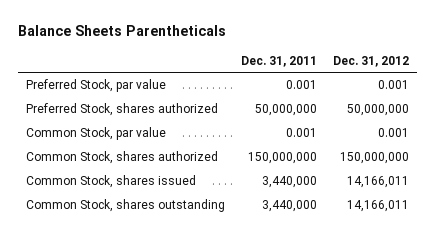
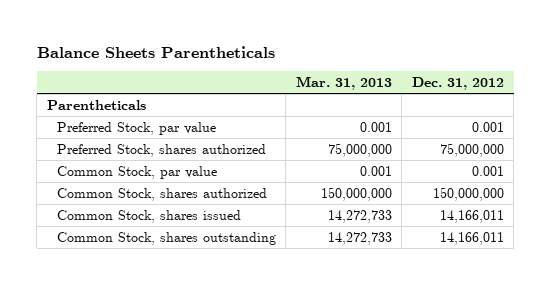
[240,55,317,67] Dec. 31, 2011 -> none
none -> [295,75,392,90] Mar. 31, 2013
none -> [46,99,146,110] Parentheticals
[347,104,410,117] 50,000,000 -> [439,142,504,157] 75,000,000

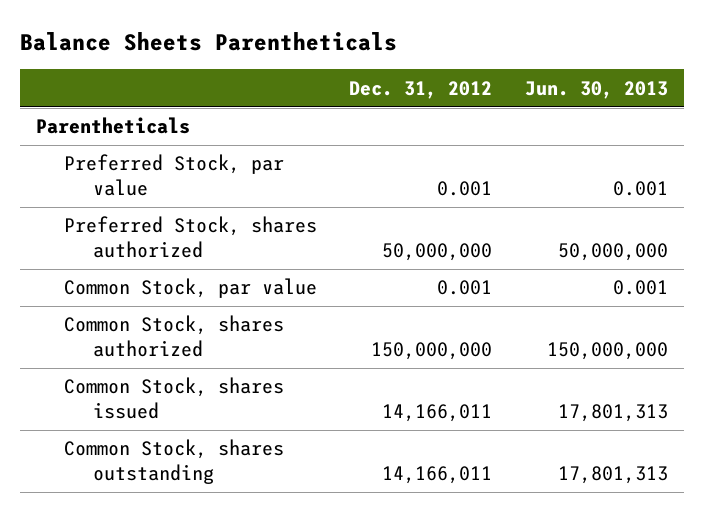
[295,75,392,90] Mar. 31, 2013 -> none
none -> [524,80,668,99] Jun. 30, 2013
[439,142,504,157] 75,000,000 -> [382,243,493,262] 50,000,000

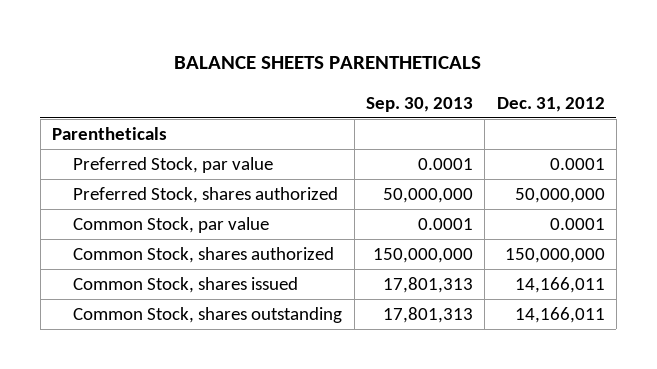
[19,31,397,51] Balance Sheets Parentheticals -> [174,56,482,70] BALANCE SHEETS PARENTHETICALS
[524,80,668,99] Jun. 30, 2013 -> none
none -> [365,96,473,112] Sep. 30, 2013
[437,181,493,197] 0.001 -> [549,158,605,171] 0.0001
[437,280,493,296] 0.001 -> [549,218,605,231] 0.0001

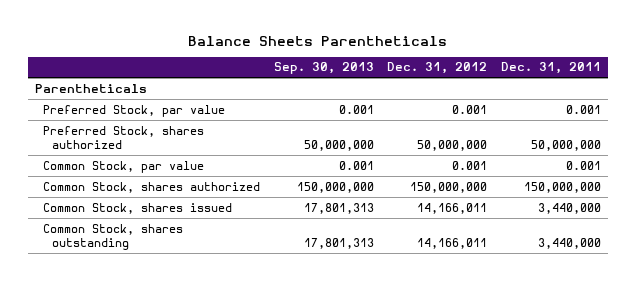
[174,56,482,70] BALANCE SHEETS PARENTHETICALS -> [187,35,447,46] Balance Sheets Parentheticals
none -> [500,62,601,75] Dec. 31, 2011
[417,158,473,171] 0.0001 -> [338,104,374,114] 0.001
[549,158,605,171] 0.0001 -> [452,104,488,114] 0.001
[417,218,473,231] 0.0001 -> [338,160,374,170] 0.001
[549,218,605,231] 0.0001 -> [452,160,488,170] 0.001

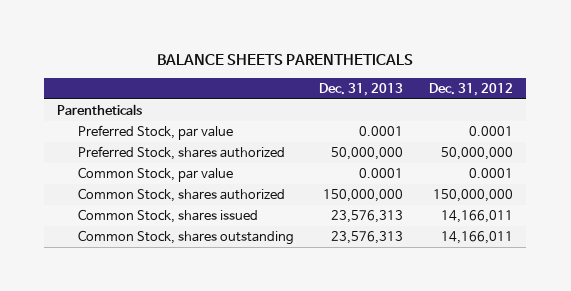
[187,35,447,46] Balance Sheets Parentheticals -> [157,53,414,65] BALANCE SHEETS PARENTHETICALS
[273,62,374,75] Sep. 30, 2013 -> none
[500,62,601,75] Dec. 31, 2011 -> none
none -> [319,83,404,97] Dec. 31, 2013
[452,104,488,114] 0.001 -> [469,126,514,137] 0.0001
[452,160,488,170] 0.001 -> [469,168,514,179] 0.0001

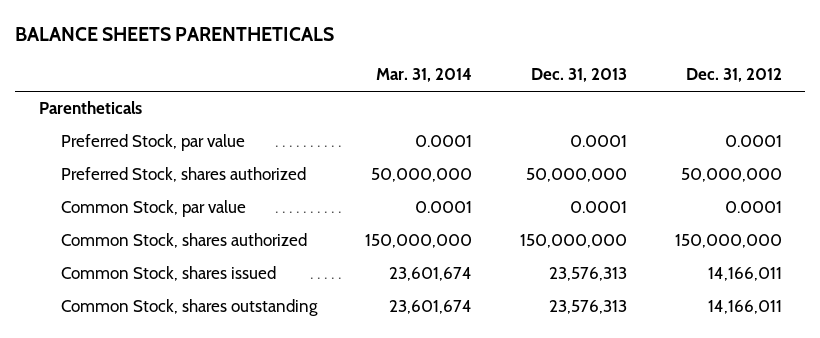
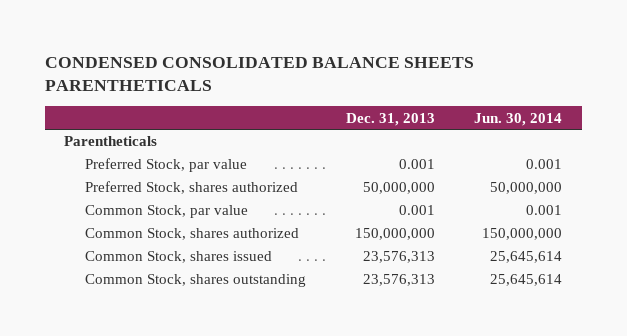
[14,27,334,42] BALANCE SHEETS PARENTHETICALS -> [44,56,474,92] CONDENSED CONSOLIDATED BALANCE SHEETS PARENTHETICALS
[375,68,472,83] Mar. 31, 2014 -> none
[685,68,782,83] Dec. 31, 2012 -> none
none -> [474,112,563,126] Jun. 30, 2014
[569,135,627,148] 0.0001 -> [398,159,435,170] 0.001
[569,201,627,214] 0.0001 -> [398,205,435,216] 0.001

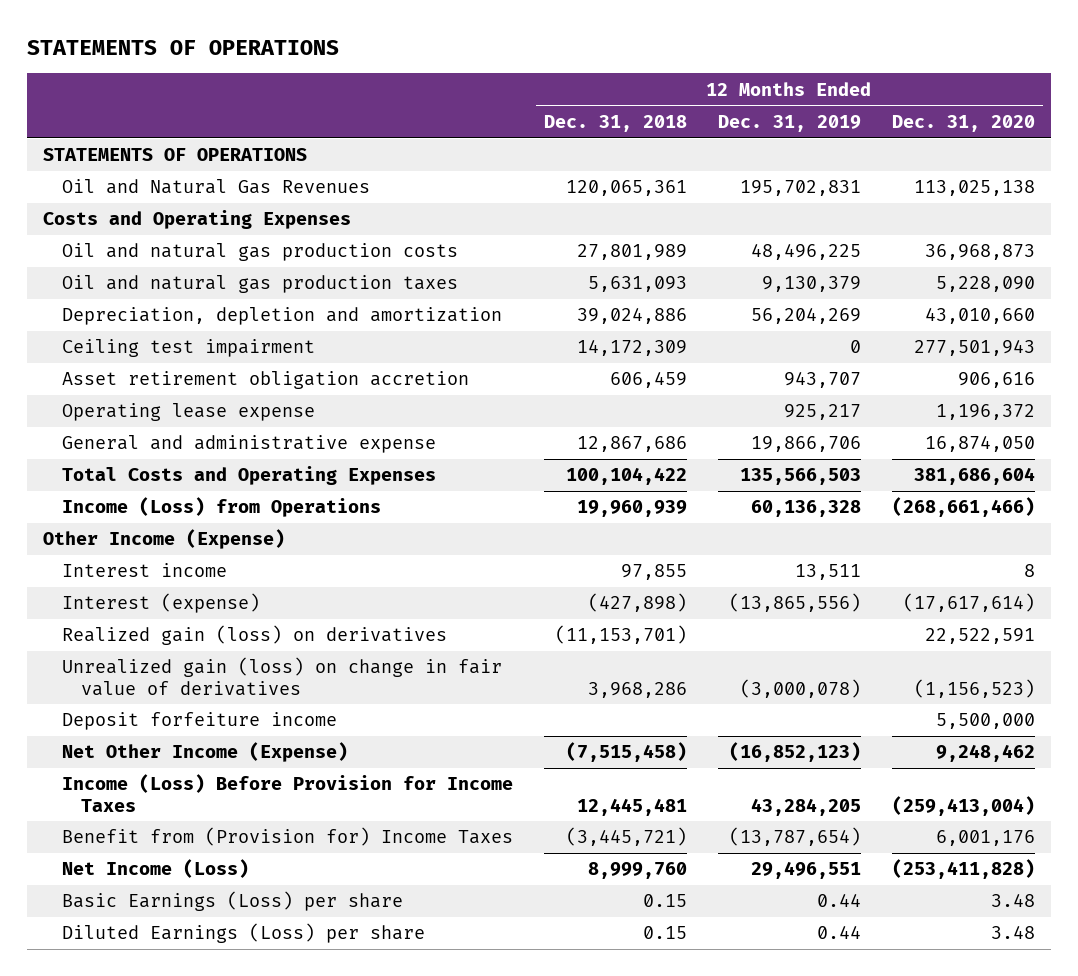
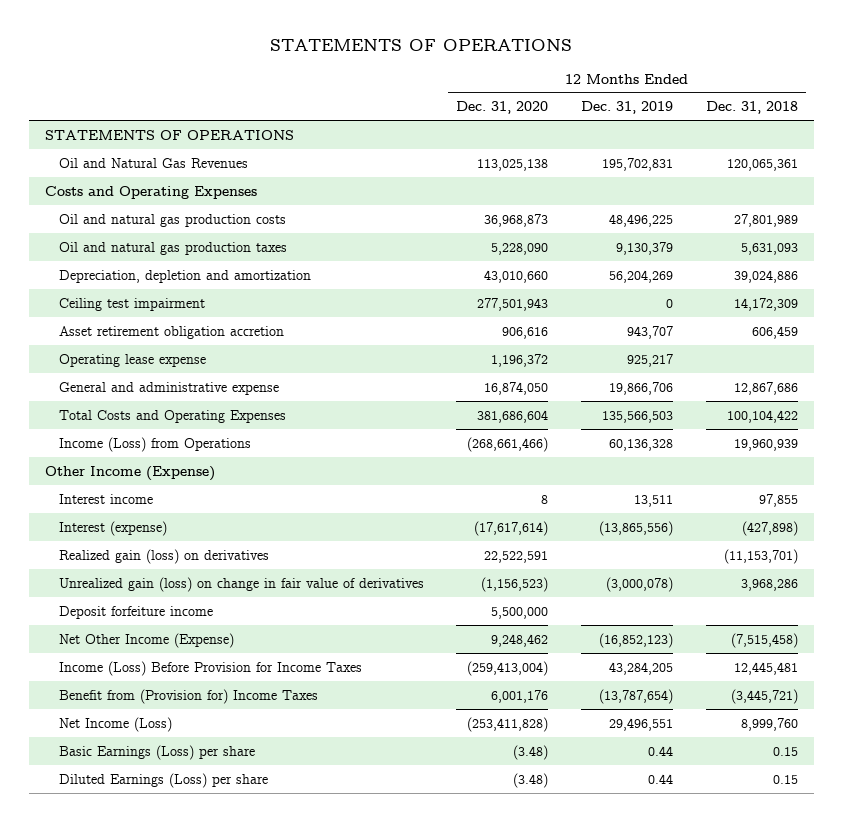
[991,894,1036,908] 3.48 -> [513,744,549,760] (3.48)
[991,926,1036,940] 3.48 -> [513,772,549,788] (3.48)

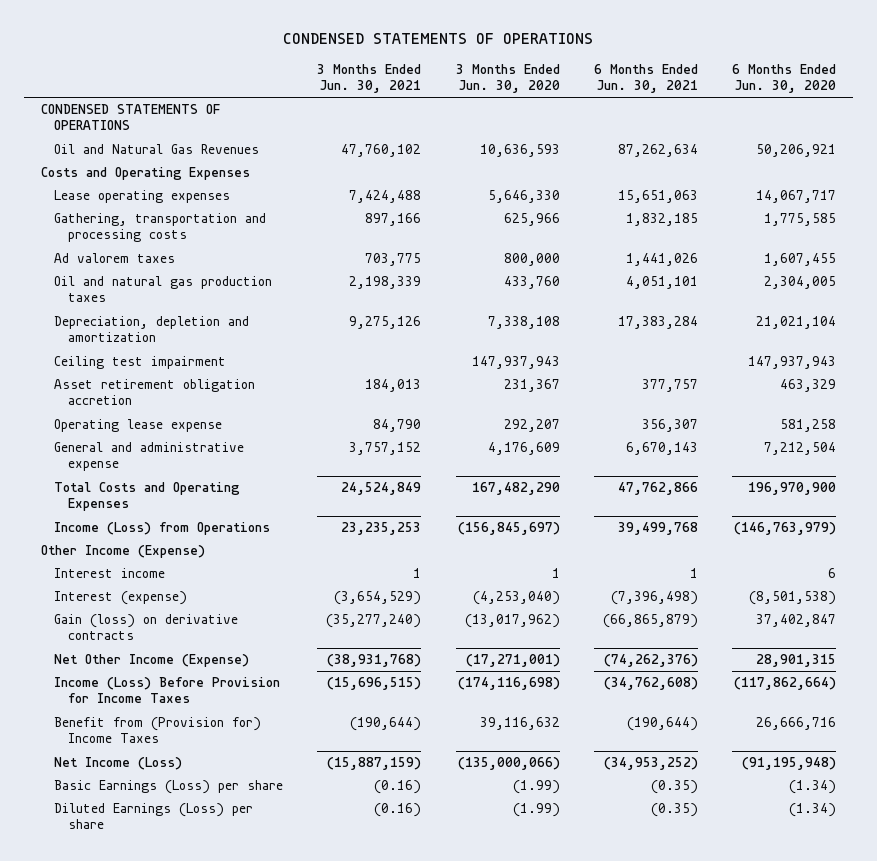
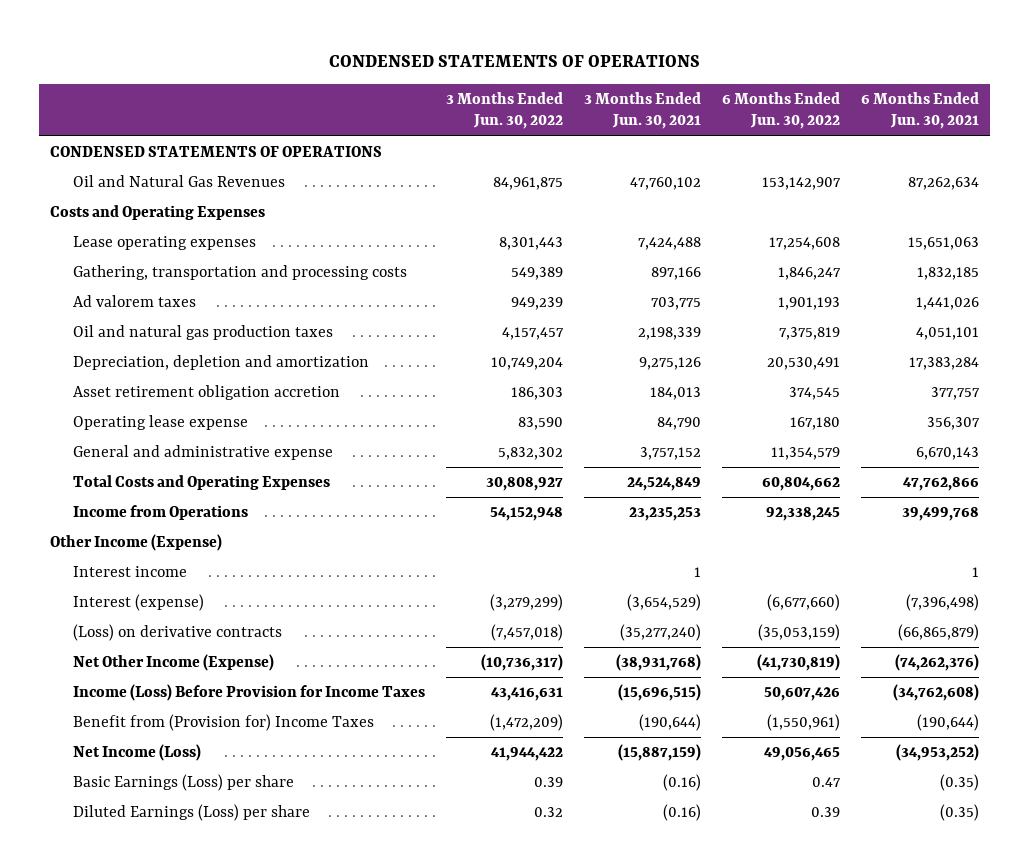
[455,63,560,93] 3 Months Ended Jun. 30, 2020 -> none
[732,63,837,93] 6 Months Ended Jun. 30, 2020 -> none
none -> [446,92,564,130] 3 Months Ended Jun. 30, 2022
none -> [722,92,841,130] 6 Months Ended Jun. 30, 2022
[54,356,227,370] Ceiling test impairment -> none
[54,522,271,536] Income (Loss) from Operations -> [73,505,249,521] Income from Operations
[54,614,239,641] Gain (loss) on derivative contracts -> [73,624,283,642] (Loss) on derivative contracts

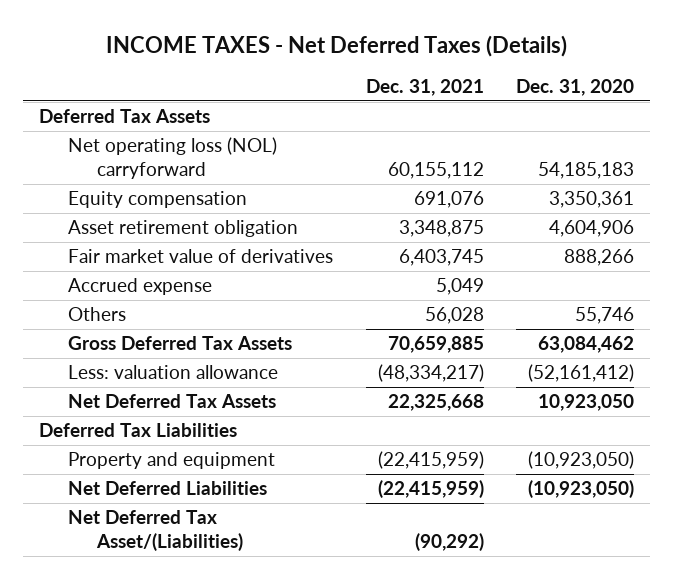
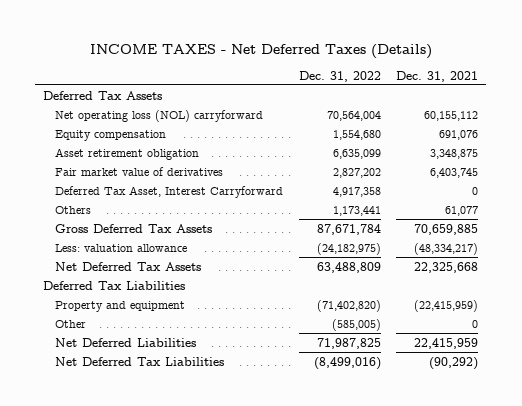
[515,79,634,97] Dec. 31, 2020 -> none
none -> [298,70,381,82] Dec. 31, 2022
[68,278,213,296] Accrued expense -> none
none -> [55,185,284,198] Deferred Tax Asset, Interest Carryforward
[424,307,484,325] 56,028 -> [445,205,479,216] 61,077
none -> [55,319,87,328] Other
[377,480,484,499] (22,415,959) -> [414,337,479,349] 22,415,959
[68,510,244,552] Net Deferred Tax Asset/(Liabilities) -> [55,356,225,366] Net Deferred Tax Liabilities

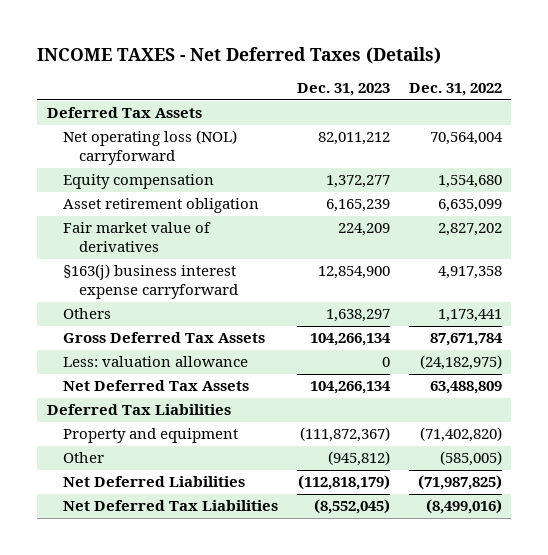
[396,70,479,82] Dec. 31, 2021 -> none
none -> [296,83,390,97] Dec. 31, 2023
[55,185,284,198] Deferred Tax Asset, Interest Carryforward -> [63,264,239,300] §163(j) business interest expense carryforward
[316,337,381,349] 71,987,825 -> [417,475,502,491] (71,987,825)

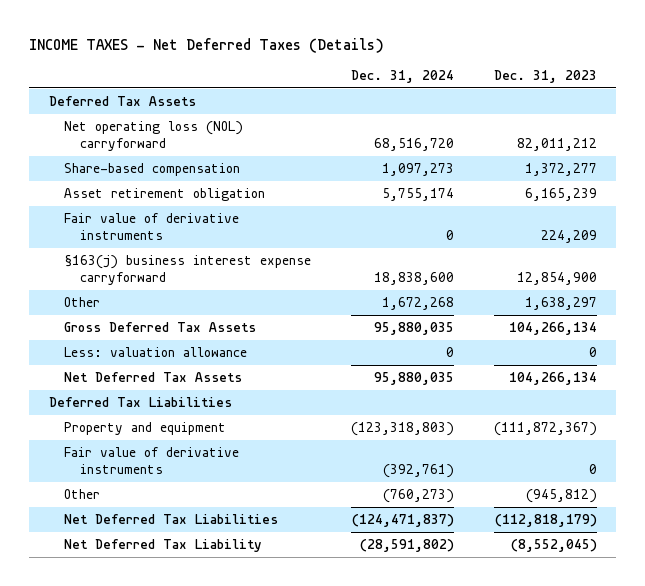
[408,83,502,97] Dec. 31, 2022 -> none
none -> [350,69,454,83] Dec. 31, 2024
[63,174,215,190] Equity compensation -> [64,163,241,177] Share-based compensation
[63,222,212,253] Fair market value of derivatives -> [64,213,240,240] Fair value of derivative instruments
[63,308,112,320] Others -> [64,297,101,308] Other
none -> [64,447,240,474] Fair value of derivative instruments
[63,476,246,488] Net Deferred Liabilities -> [64,514,279,525] Net Deferred Tax Liabilities
[63,500,279,512] Net Deferred Tax Liabilities -> [64,539,263,553] Net Deferred Tax Liability

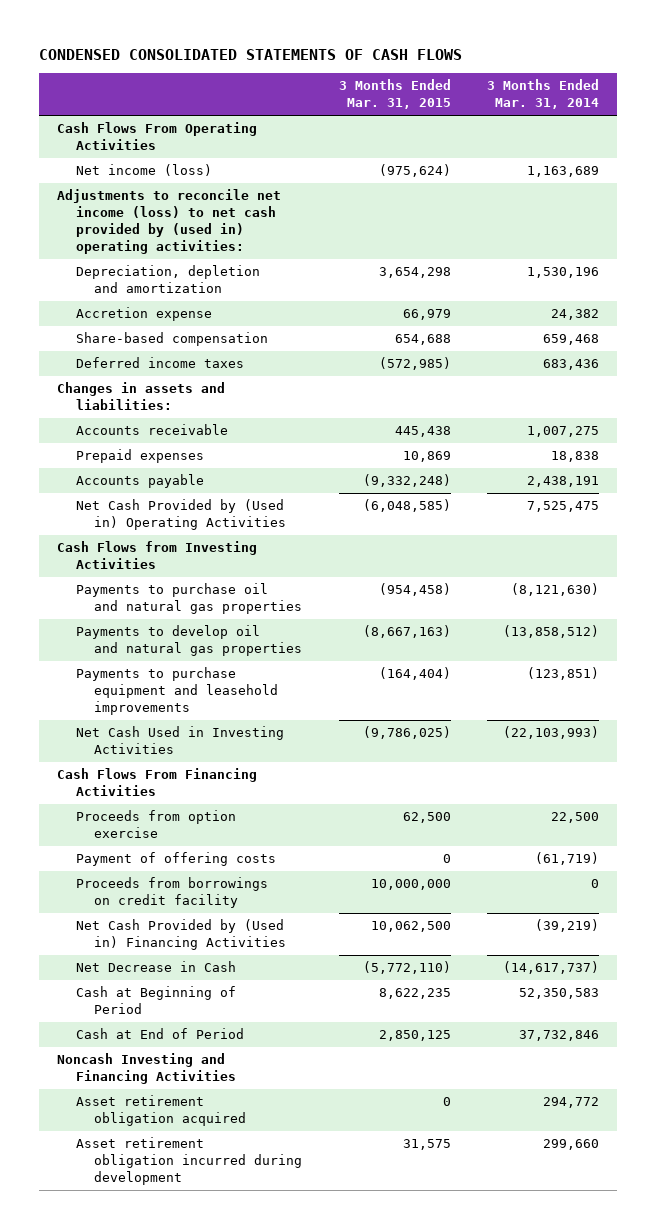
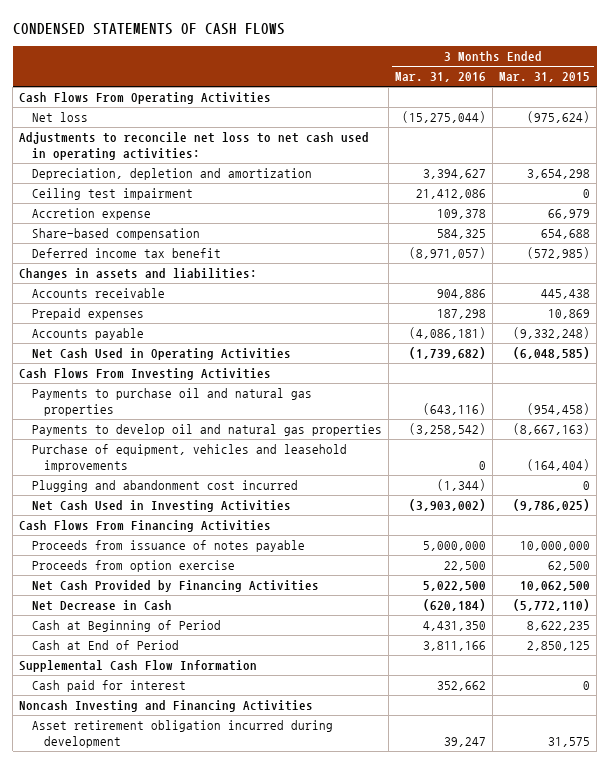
[39,48,463,60] CONDENSED CONSOLIDATED STATEMENTS OF CASH FLOWS -> [12,23,285,36] CONDENSED STATEMENTS OF CASH FLOWS
[487,79,600,110] 3 Months Ended Mar. 31, 2014 -> none
none -> [395,72,487,83] Mar. 31, 2016
[75,164,212,177] Net income (loss) -> [31,112,88,123] Net loss
[57,189,282,255] Adjustments to reconcile net income (loss) to net cash provided by (used in) operating activities: -> [19,132,370,161] Adjustments to reconcile net loss to net cash used in operating activities:
none -> [31,188,193,201] Ceiling test impairment
[75,357,244,369] Deferred income taxes -> [31,248,221,259] Deferred income tax benefit
[75,499,287,531] Net Cash Provided by (Used in) Operating Activities -> [31,348,291,361] Net Cash Used in Operating Activities
[57,541,258,570] Cash Flows from Investing Activities -> [19,368,272,381] Cash Flows From Investing Activities
[75,667,279,716] Payments to purchase equipment and leasehold improvements -> [31,444,347,473] Purchase of equipment, vehicles and leasehold improvements
none -> [31,480,298,493] Plugging and abandonment cost incurred
none -> [31,540,305,553] Proceeds from issuance of notes payable
[75,852,276,867] Payment of offering costs -> none
[75,877,268,909] Proceeds from borrowings on credit facility -> none
[75,919,287,951] Net Cash Provided by (Used in) Financing Activities -> [31,580,319,593] Net Cash Provided by Financing Activities
none -> [19,660,258,673] Supplemental Cash Flow Information
none -> [31,680,186,693] Cash paid for interest
[75,1095,247,1127] Asset retirement obligation acquired -> none

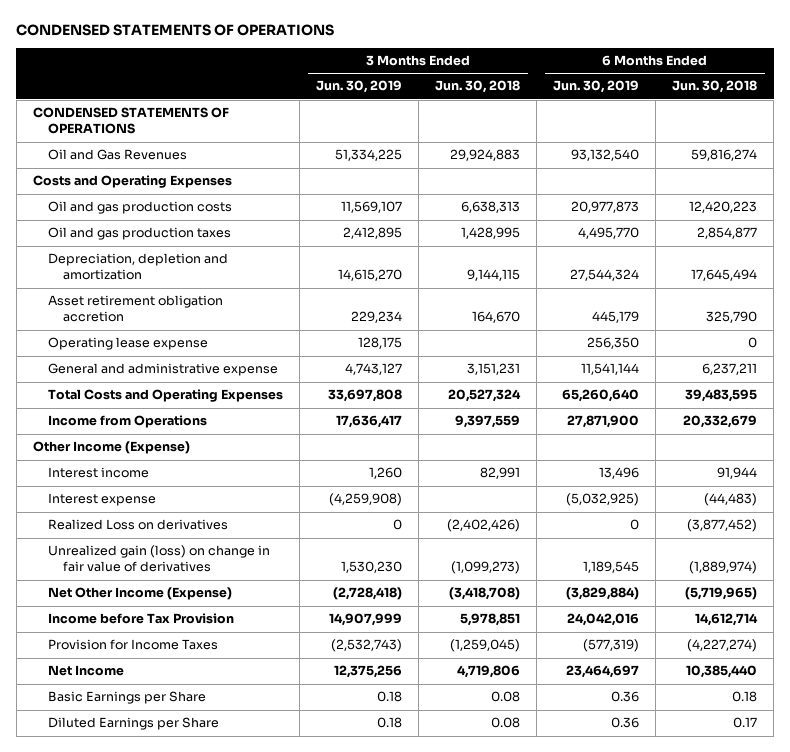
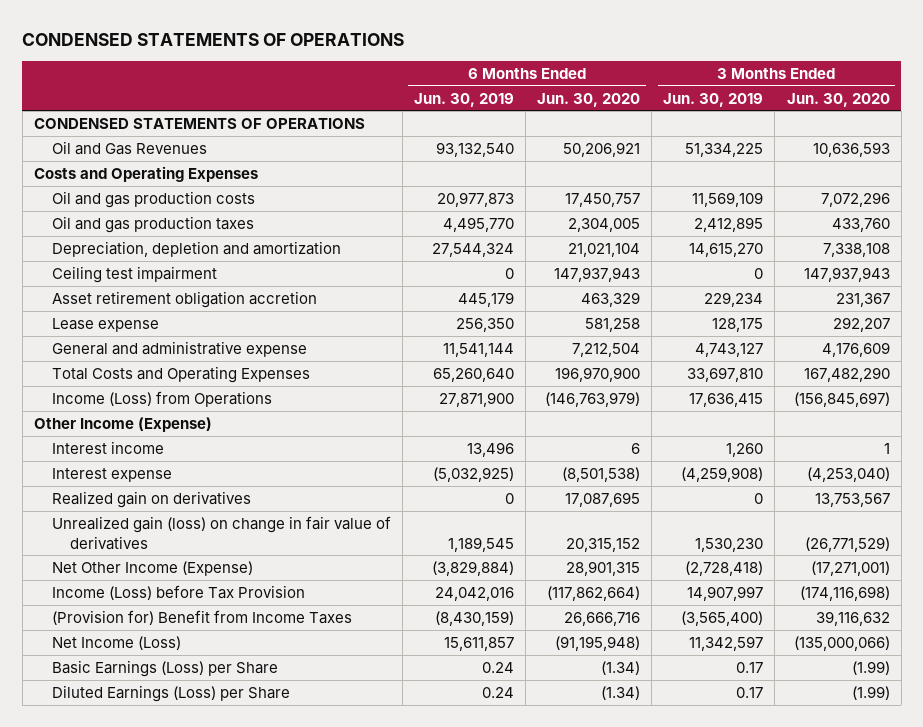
[434,80,520,94] Jun. 30, 2018 -> none
[672,80,758,94] Jun. 30, 2018 -> none
none -> [537,92,641,107] Jun. 30, 2020
none -> [786,92,890,107] Jun. 30, 2020
[340,201,402,214] 11,569,107 -> [692,191,764,207] 11,569,109
none -> [51,265,217,283] Ceiling test impairment
[47,337,208,351] Operating lease expense -> [51,317,159,332] Lease expense
[327,389,402,403] 33,697,808 -> [687,366,764,382] 33,697,810
[47,415,207,429] Income from Operations -> [51,390,272,407] Income (Loss) from Operations
[335,415,402,429] 17,636,417 -> [689,392,764,407] 17,636,415
[47,519,228,531] Realized Loss on derivatives -> [51,490,251,508] Realized gain on derivatives
[47,613,234,625] Income before Tax Provision -> [51,584,305,600] Income (Loss) before Tax Provision
[328,613,402,627] 14,907,999 -> [687,585,764,601] 14,907,997
[47,639,218,651] Provision for Income Taxes -> [51,609,352,625] (Provision for) Benefit from Income Taxes
[330,639,402,653] (2,532,743) -> [681,610,764,626] (3,565,400)
[582,639,639,653] (577,319) -> [435,610,515,626] (8,430,159)
[47,665,124,677] Net Income -> [51,635,181,650] Net Income (Loss)
[333,665,402,679] 12,375,256 -> [689,635,764,651] 11,342,597
[565,665,639,679] 23,464,697 -> [444,636,515,651] 15,611,857
[47,691,206,705] Basic Earnings per Share -> [51,659,278,677] Basic Earnings (Loss) per Share
[376,691,402,703] 0.18 -> [736,661,764,673] 0.17
[610,691,639,703] 0.36 -> [482,661,515,673] 0.24
[47,717,219,731] Diluted Earnings per Share -> [51,684,290,702] Diluted Earnings (Loss) per Share
[376,717,402,729] 0.18 -> [736,686,764,698] 0.17
[610,717,639,729] 0.36 -> [482,686,515,698] 0.24

